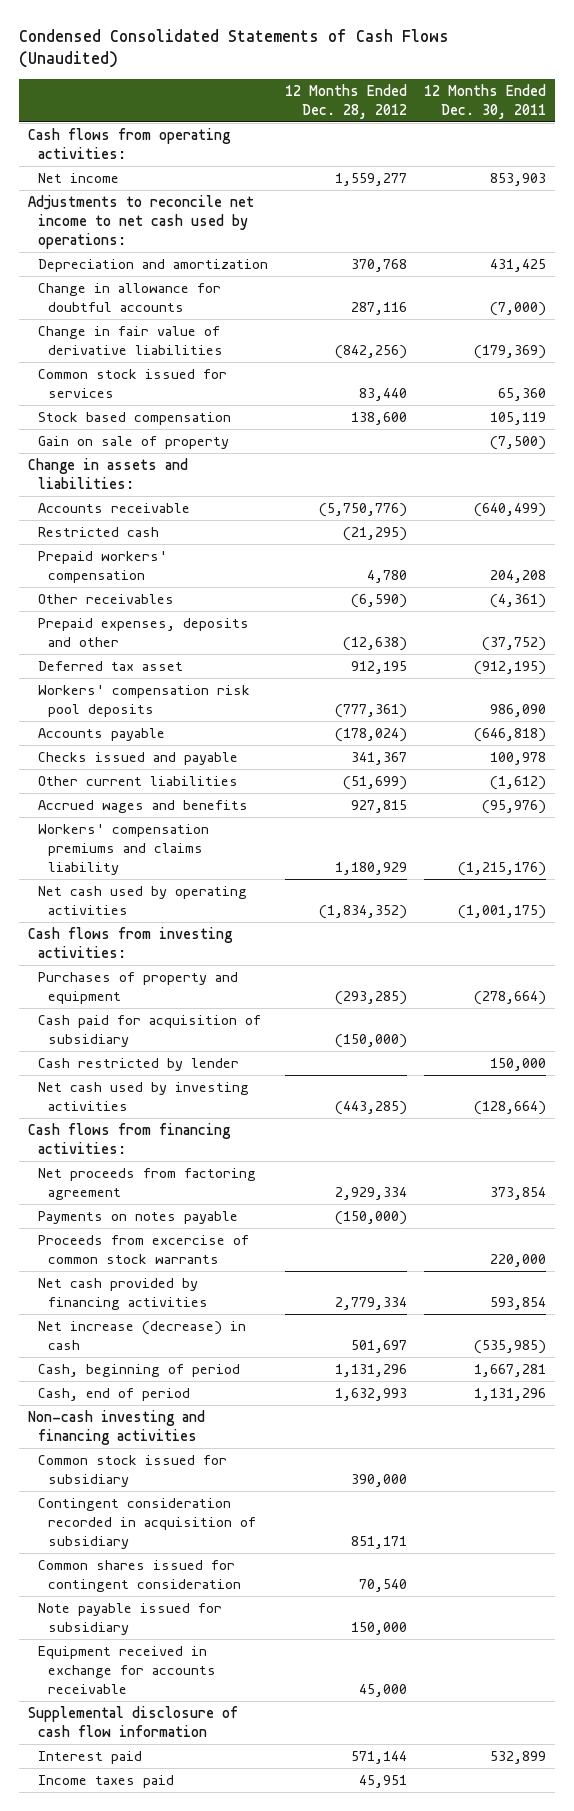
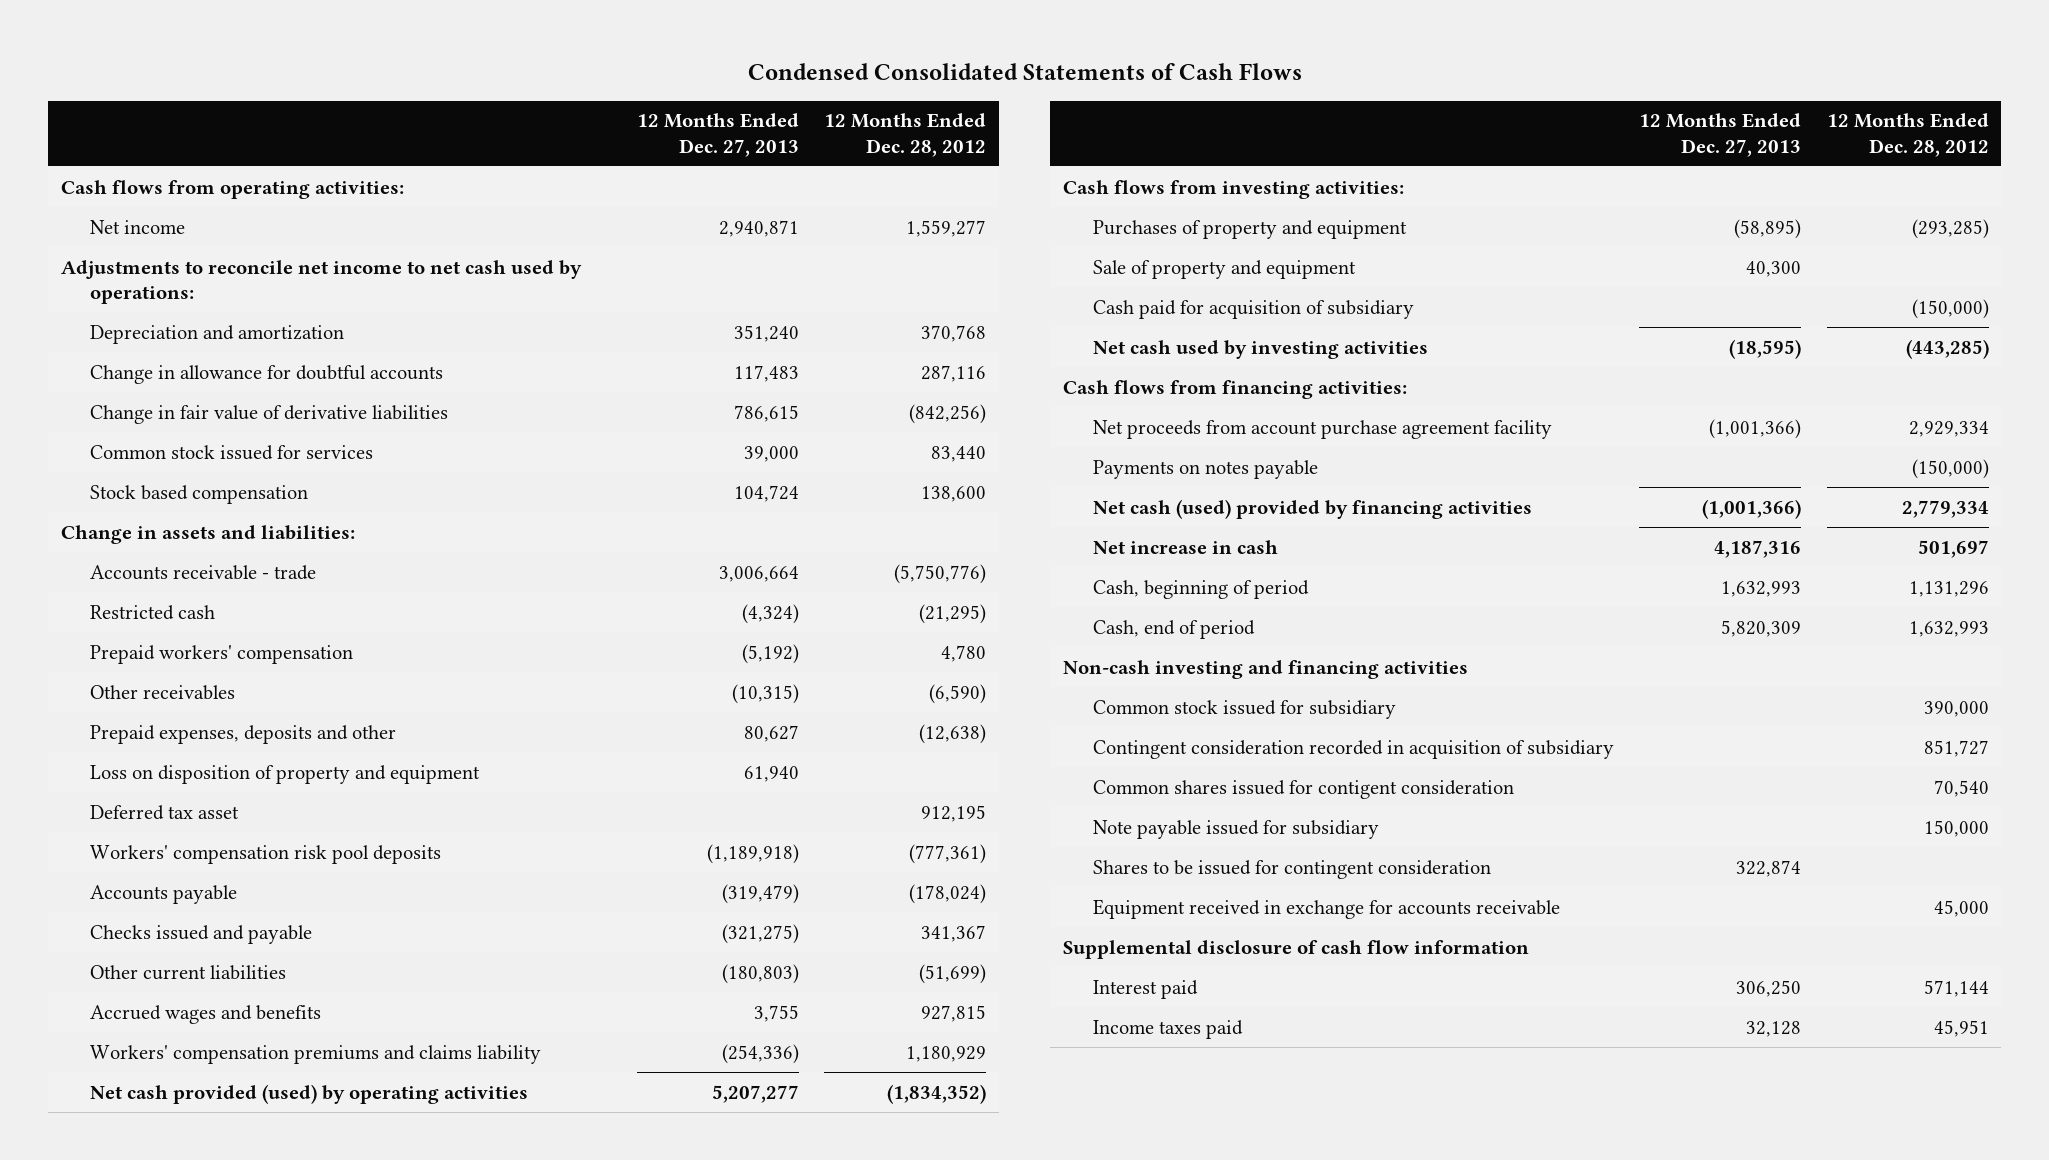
[19,28,450,69] Condensed Consolidated Statements of Cash Flows (Unaudited) -> [747,62,1302,80] Condensed Consolidated Statements of Cash Flows
[424,83,547,119] 12 Months Ended Dec. 30, 2011 -> none
none -> [636,113,799,157] 12 Months Ended Dec. 27, 2013
[38,435,230,449] Gain on sale of property -> none
[38,502,191,513] Accounts receivable -> [90,564,317,580] Accounts receivable - trade
none -> [90,764,481,784] Loss on disposition of property and equipment
[38,885,248,915] Net cash used by operating activities -> [90,1083,529,1104] Net cash provided (used) by operating activities
none -> [1092,259,1356,279] Sale of property and equipment
[38,1057,240,1071] Cash restricted by lender -> none
[38,1167,257,1200] Net proceeds from factoring agreement -> [1092,419,1552,439] Net proceeds from account purchase agreement facility
[38,1234,250,1264] Proceeds from excercise of common stock warrants -> none
[38,1277,209,1310] Net cash provided by financing activities -> [1092,498,1532,519] Net cash (used) provided by financing activities
[38,1320,247,1350] Net increase (decrease) in cash -> [1092,539,1278,554] Net increase in cash
[351,1535,408,1549] 851,171 -> [1923,739,1989,757] 851,727
[38,1559,242,1592] Common shares issued for contingent consideration -> [1092,779,1514,799] Common shares issued for contigent consideration
none -> [1092,859,1491,879] Shares to be issued for contingent consideration

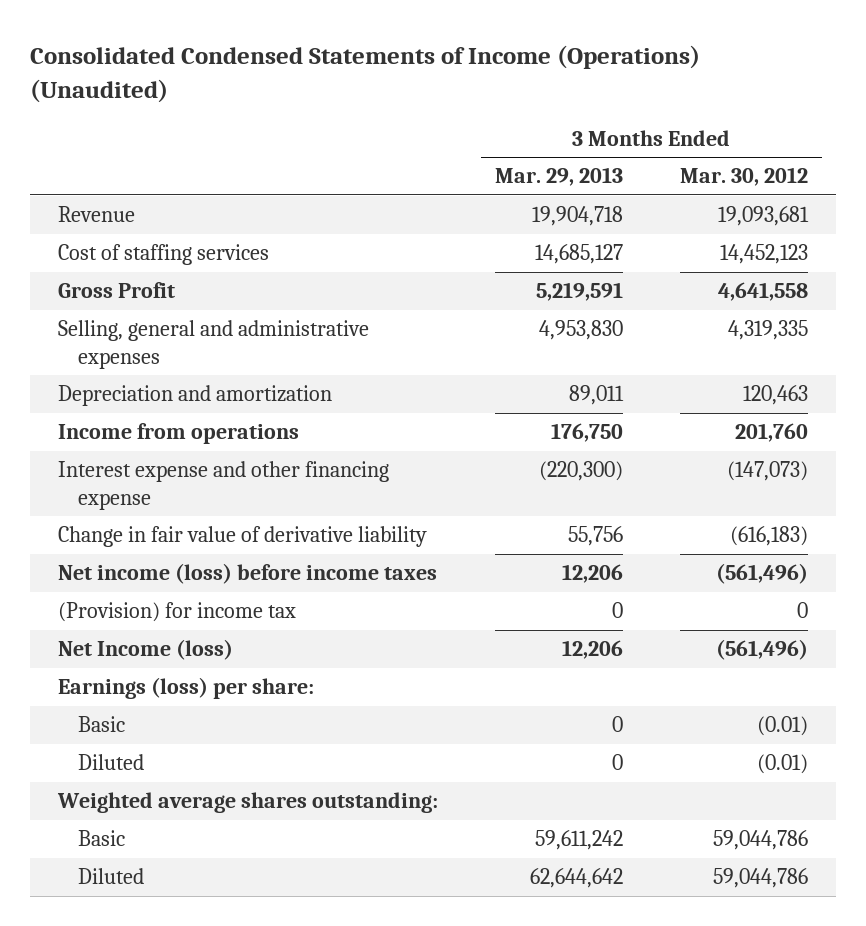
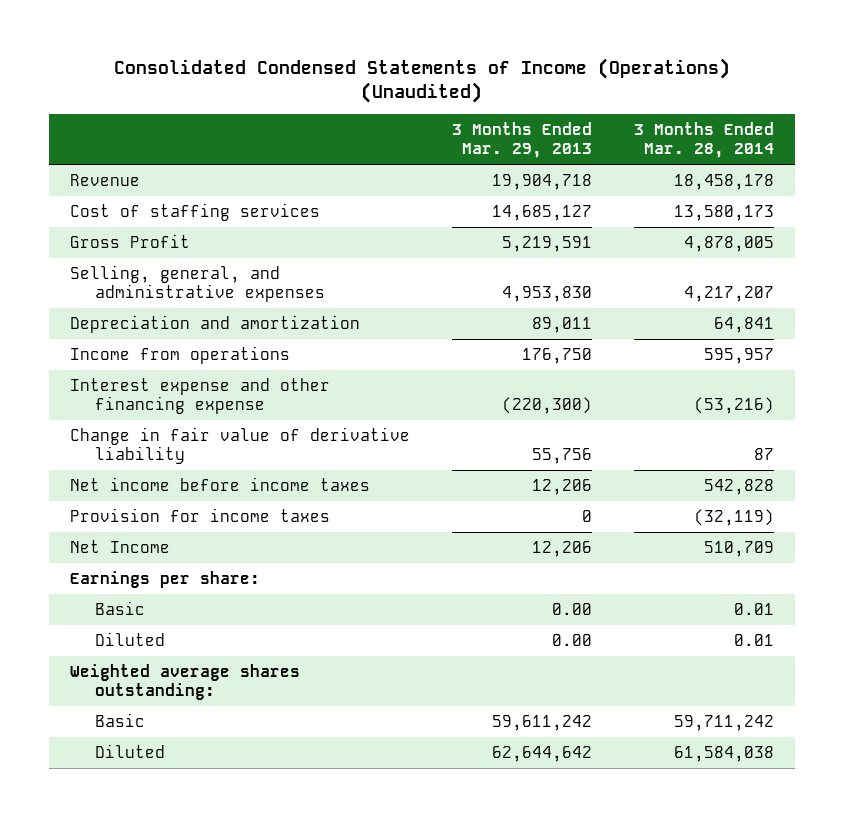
[679,167,808,187] Mar. 30, 2012 -> none
none -> [634,121,775,158] 3 Months Ended Mar. 28, 2014
[58,320,370,370] Selling, general and administrative expenses -> [70,265,325,303] Selling, general, and administrative expenses
[58,563,438,585] Net income (loss) before income taxes -> [70,477,371,492] Net income before income taxes
[58,602,297,623] (Provision) for income tax -> [70,508,331,523] Provision for income taxes
[58,639,234,661] Net Income (loss) -> [70,540,171,554] Net Income
[58,677,315,700] Earnings (loss) per share: -> [70,571,261,589] Earnings per share:
[611,716,623,733] 0 -> [552,603,593,616] 0.00
[611,754,623,771] 0 -> [552,634,593,647] 0.00

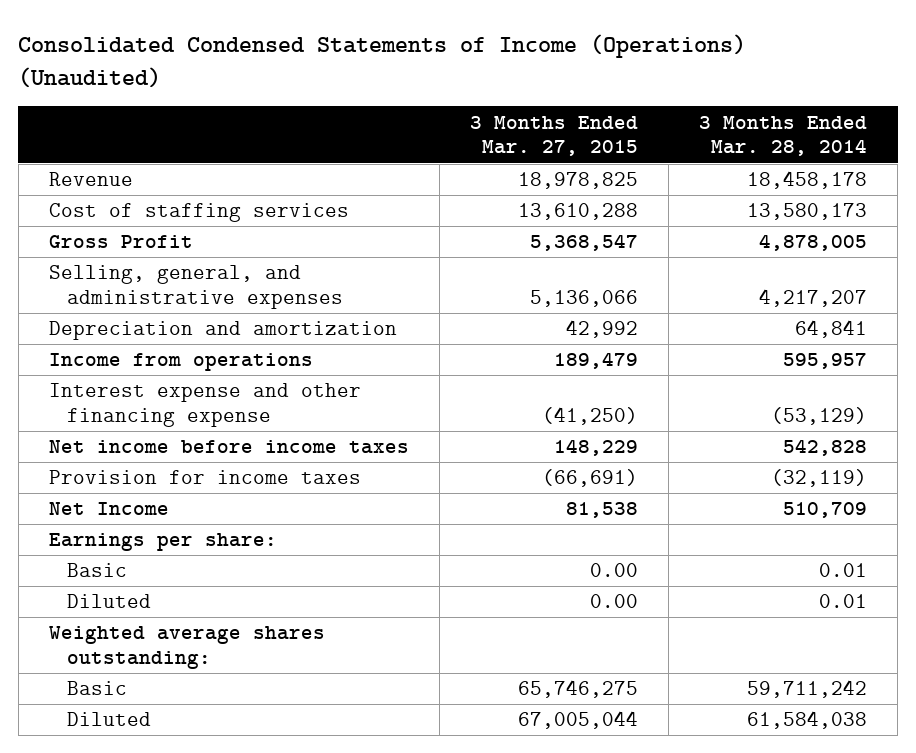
[452,121,593,158] 3 Months Ended Mar. 29, 2013 -> none
none -> [470,115,639,157] 3 Months Ended Mar. 27, 2015
[70,427,411,465] Change in fair value of derivative liability -> none
[694,397,775,415] (53,216) -> [771,406,868,425] (53,129)

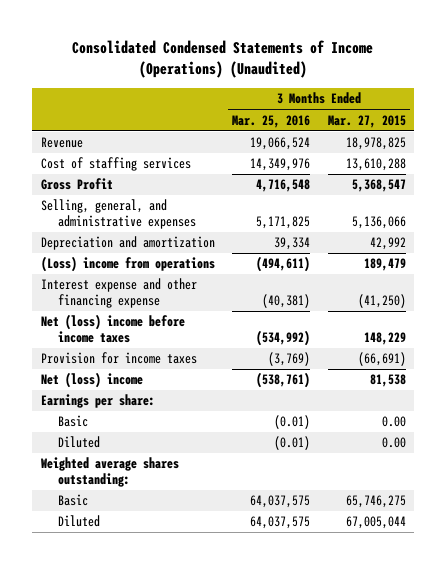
[699,115,868,157] 3 Months Ended Mar. 28, 2014 -> none
none -> [232,114,311,128] Mar. 25, 2016
[49,353,314,372] Income from operations -> [41,256,216,273] (Loss) income from operations
[49,440,410,455] Net income before income taxes -> [41,314,186,343] Net (loss) income before income taxes
[49,502,170,516] Net Income -> [41,372,144,389] Net (loss) income

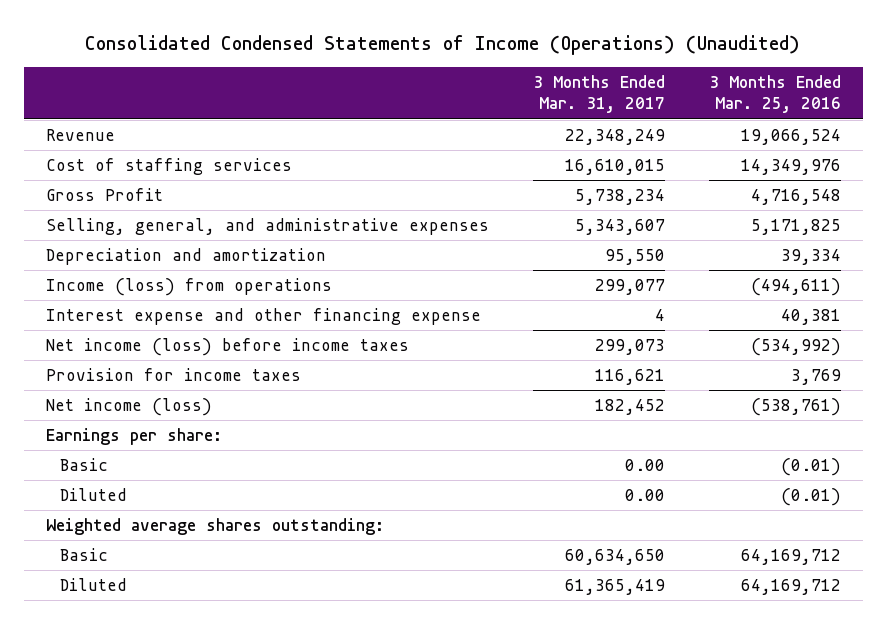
[327,114,406,128] Mar. 27, 2015 -> none
none -> [532,74,665,114] 3 Months Ended Mar. 31, 2017
[41,256,216,273] (Loss) income from operations -> [45,278,332,297] Income (loss) from operations
[262,293,311,308] (40,381) -> [780,309,841,326] 40,381
[41,314,186,343] Net (loss) income before income taxes -> [45,338,409,357] Net income (loss) before income taxes
[268,352,311,367] (3,769) -> [790,369,841,386] 3,769
[41,372,144,389] Net (loss) income -> [45,398,212,417] Net income (loss)
[250,495,311,509] 64,037,575 -> [740,549,841,566] 64,169,712
[250,516,311,530] 64,037,575 -> [740,579,841,596] 64,169,712

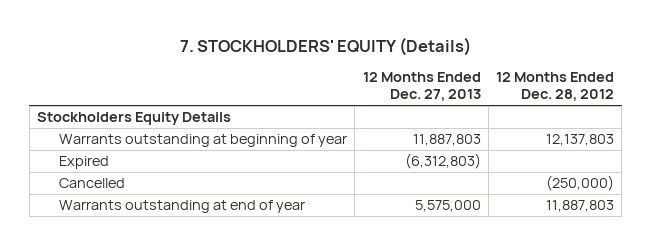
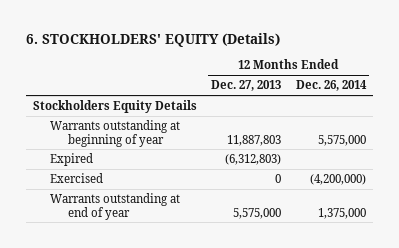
[179,36,471,56] 7. STOCKHOLDERS' EQUITY (Details) -> [25,32,280,47] 6. STOCKHOLDERS' EQUITY (Details)
[496,72,615,102] 12 Months Ended Dec. 28, 2012 -> none
none -> [295,80,367,92] Dec. 26, 2014
[59,178,126,189] Cancelled -> none
none -> [50,173,104,184] Exercised

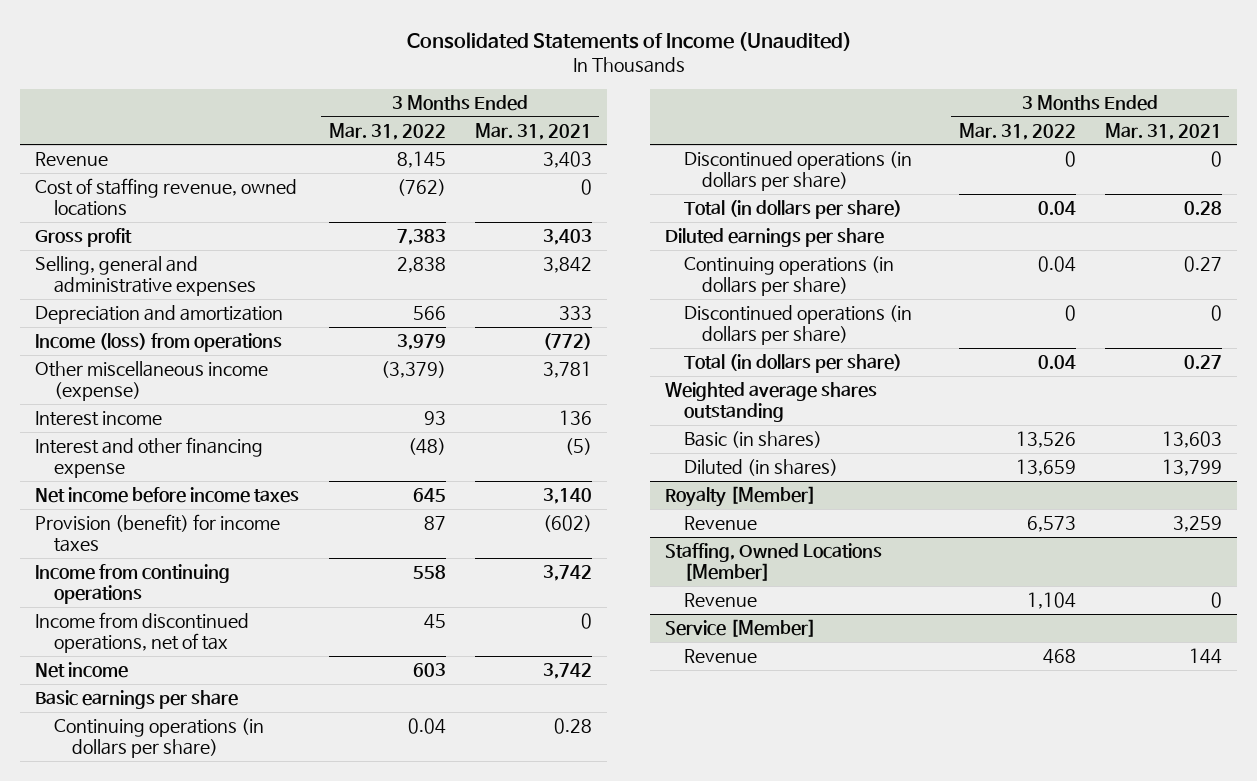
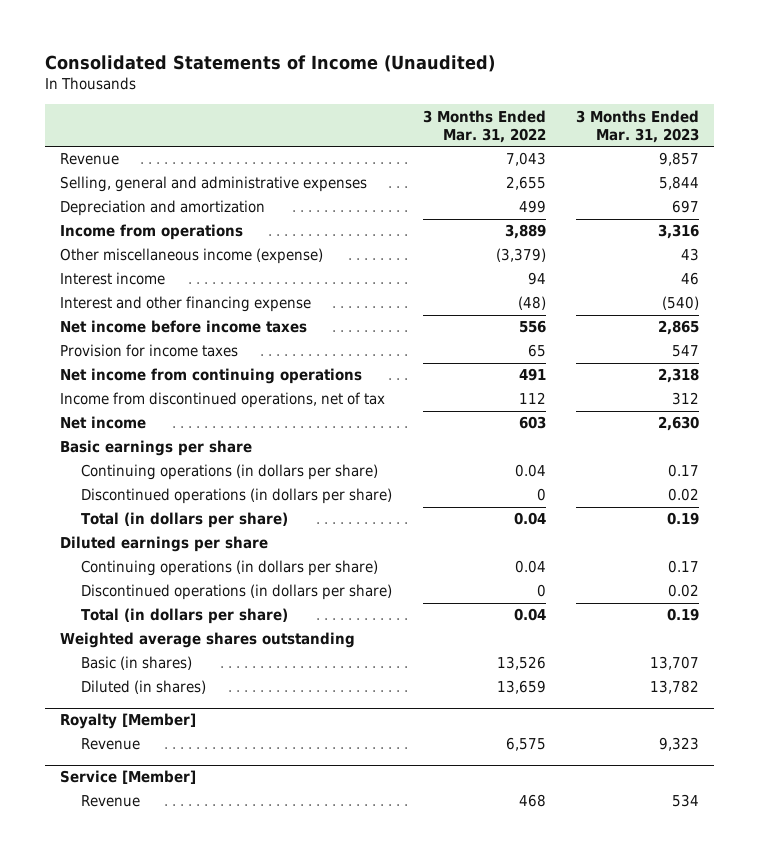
[474,122,592,140] Mar. 31, 2021 -> none
none -> [576,109,700,143] 3 Months Ended Mar. 31, 2023
[35,178,298,217] Cost of staffing revenue, owned locations -> none
[35,228,133,248] Gross profit -> none
[396,151,446,169] 8,145 -> [505,152,546,167] 7,043
[396,257,446,274] 2,838 -> [505,176,546,191] 2,655
[412,306,446,321] 566 -> [518,200,546,214] 499
[35,333,283,353] Income (loss) from operations -> [60,224,244,241] Income from operations
[396,334,446,351] 3,979 -> [504,224,546,240] 3,889
[423,411,446,426] 93 -> [527,272,546,286] 94
[412,488,446,503] 645 -> [518,320,546,334] 556
[35,514,281,553] Provision (benefit) for income taxes -> [60,344,239,358] Provision for income taxes
[423,516,446,531] 87 -> [527,344,546,358] 65
[35,564,231,605] Income from continuing operations -> [60,368,363,385] Net income from continuing operations
[412,565,446,580] 558 -> [518,368,546,382] 491
[423,614,446,630] 45 -> [518,392,546,405] 112
[665,543,883,582] Staffing, Owned Locations [Member] -> none
[683,593,757,608] Revenue -> none
[1026,516,1076,533] 6,573 -> [505,737,546,752] 6,575

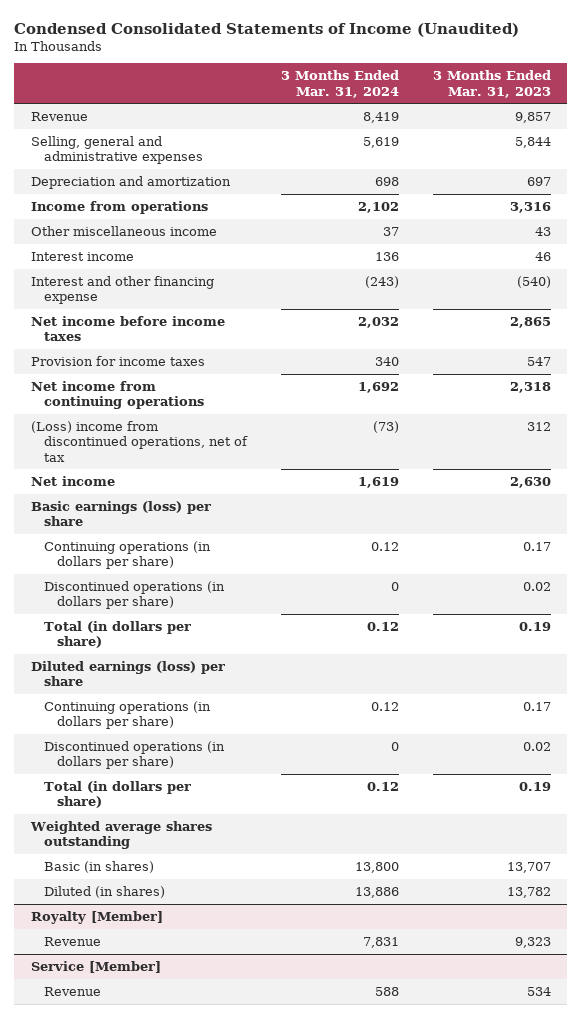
[45,54,496,72] Consolidated Statements of Income (Unaudited) -> [13,22,519,37] Condensed Consolidated Statements of Income (Unaudited)
[422,109,546,143] 3 Months Ended Mar. 31, 2022 -> none
none -> [280,70,399,98] 3 Months Ended Mar. 31, 2024
[60,248,324,265] Other miscellaneous income (expense) -> [30,225,217,236] Other miscellaneous income
[60,392,386,409] Income from discontinued operations, net of tax -> [30,420,249,462] (Loss) income from discontinued operations, net of tax
[60,440,253,457] Basic earnings per share -> [30,500,211,527] Basic earnings (loss) per share
[60,536,269,553] Diluted earnings per share -> [30,660,225,687] Diluted earnings (loss) per share

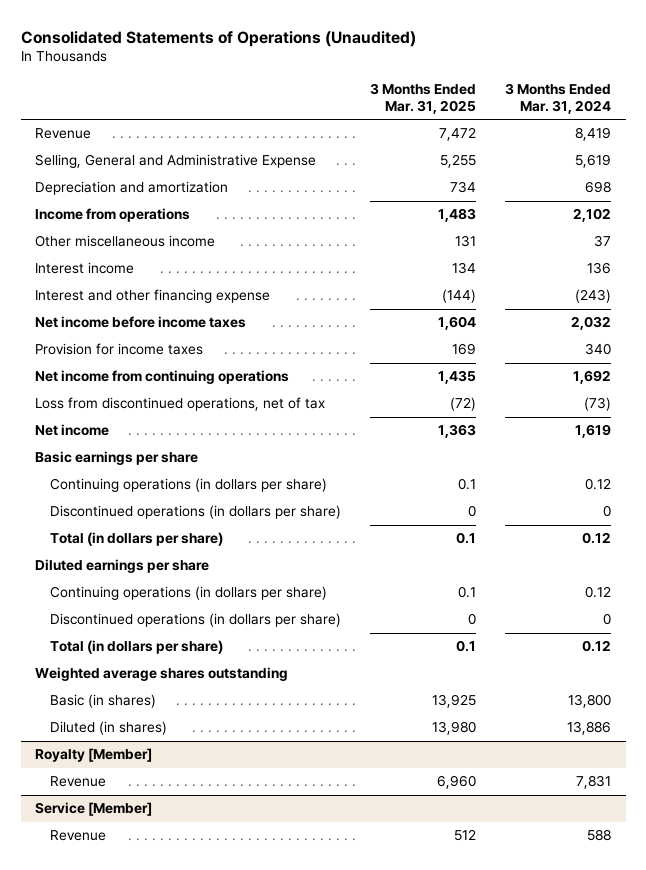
[13,22,519,37] Condensed Consolidated Statements of Income (Unaudited) -> [20,30,416,47] Consolidated Statements of Operations (Unaudited)
[432,70,551,98] 3 Months Ended Mar. 31, 2023 -> none
none -> [370,82,477,115] 3 Months Ended Mar. 31, 2025
[30,135,204,165] Selling, general and administrative expenses -> [35,154,317,169] Selling, General and Administrative Expense
[30,420,249,462] (Loss) income from discontinued operations, net of tax -> [35,397,326,412] Loss from discontinued operations, net of tax
[30,500,211,527] Basic earnings (loss) per share -> [35,451,199,466] Basic earnings per share
[30,660,225,687] Diluted earnings (loss) per share -> [35,559,210,574] Diluted earnings per share

